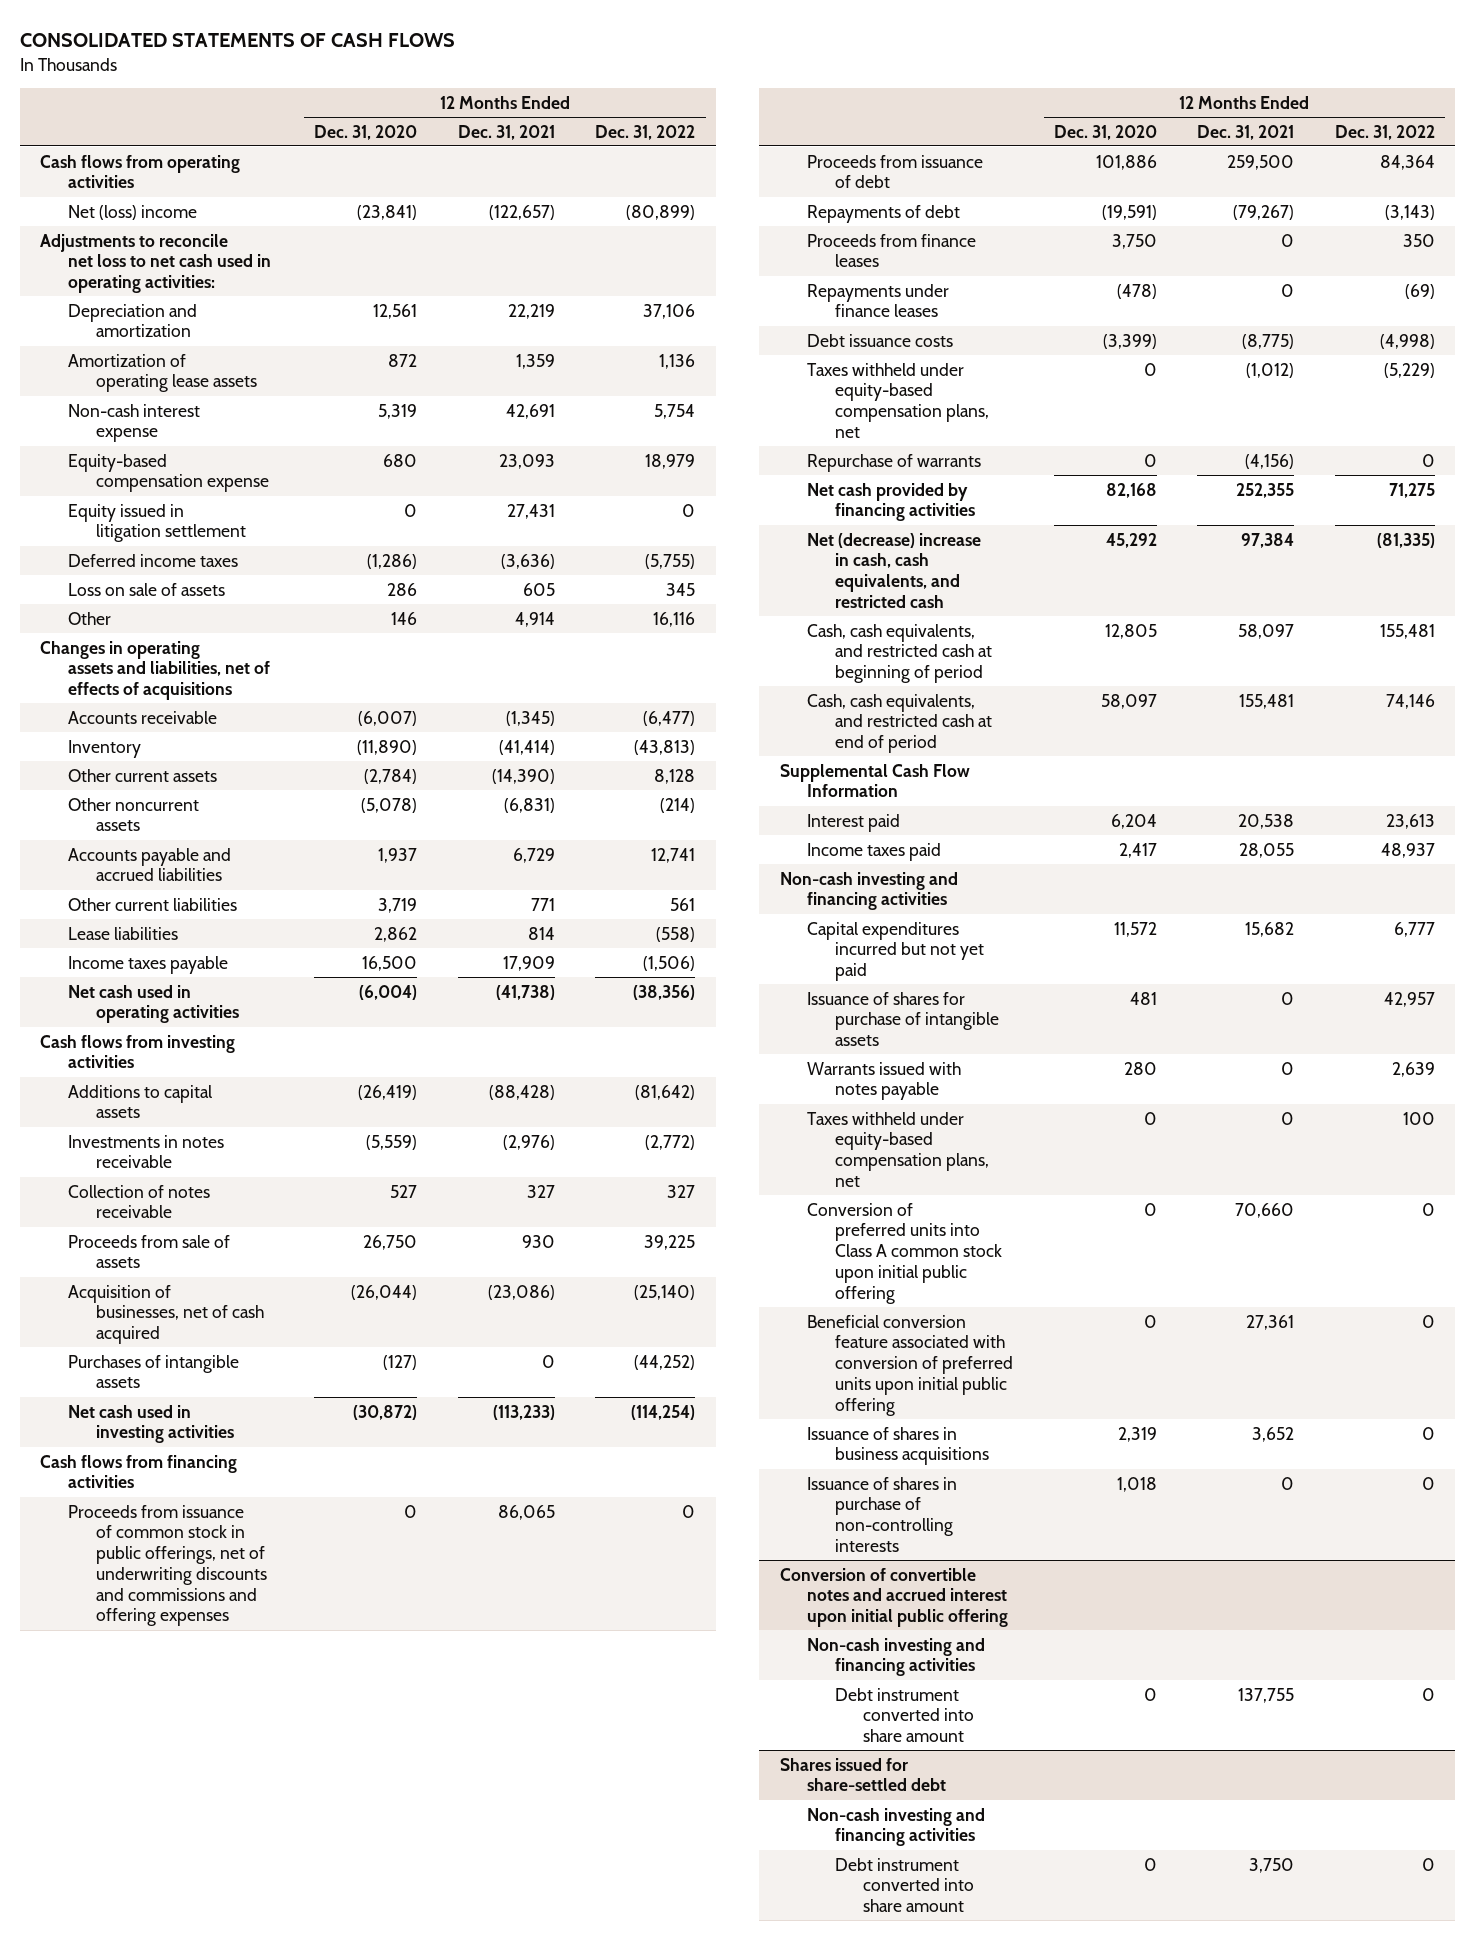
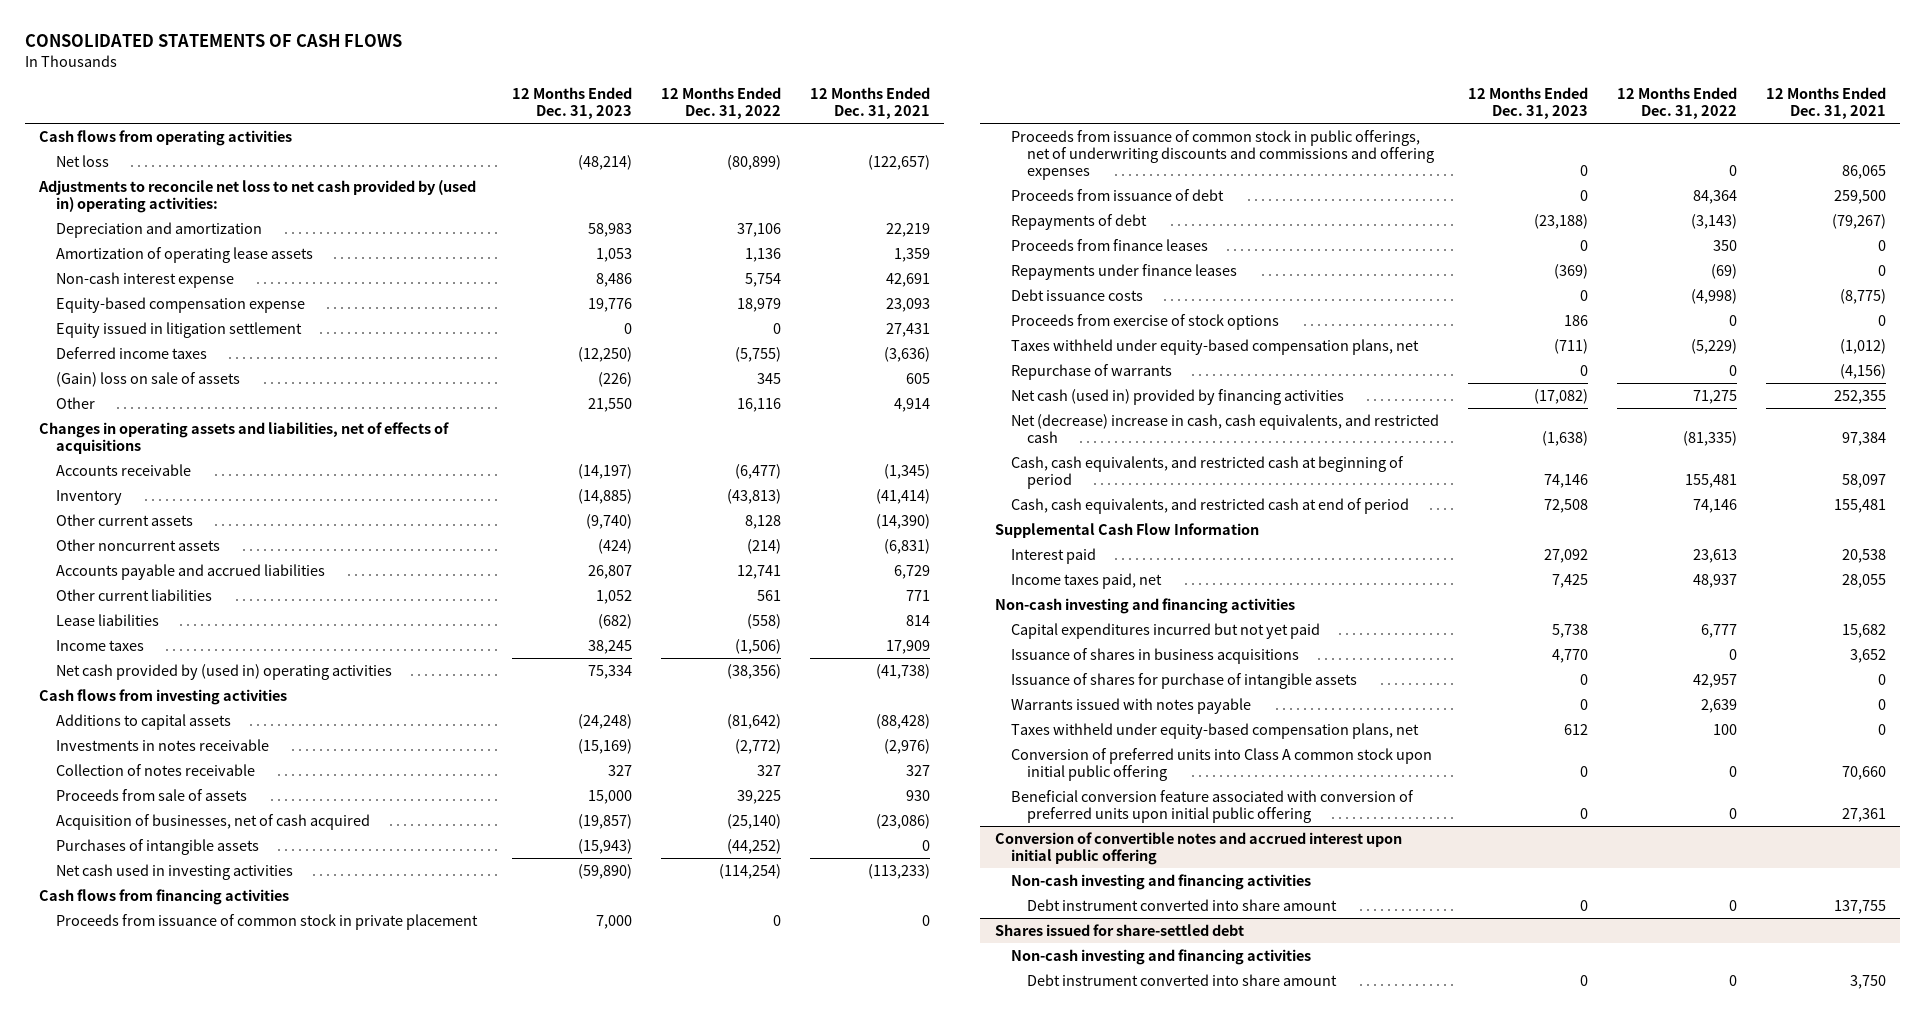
[314,124,418,140] Dec. 31, 2020 -> none
none -> [512,87,633,120] 12 Months Ended Dec. 31, 2023
[68,204,198,220] Net (loss) income -> [55,154,109,167] Net loss
[40,233,272,294] Adjustments to reconcile net loss to net cash used in operating activities: -> [38,179,477,213] Adjustments to reconcile net loss to net cash provided by (used in) operating activities:
[68,582,226,596] Loss on sale of assets -> [55,371,240,387] (Gain) loss on sale of assets
[68,955,229,974] Income taxes payable -> [55,639,144,651] Income taxes
[68,984,239,1024] Net cash used in operating activities -> [55,663,392,680] Net cash provided by (used in) operating activities
none -> [55,913,478,930] Proceeds from issuance of common stock in private placement
none -> [1011,313,1280,330] Proceeds from exercise of stock options
[807,482,976,522] Net cash provided by financing activities -> [1011,388,1345,405] Net cash (used in) provided by financing activities
[807,842,942,861] Income taxes paid -> [1011,572,1163,589] Income taxes paid, net
[807,1426,990,1466] Issuance of shares in business acquisitions -> [1011,647,1300,664] Issuance of shares in business acquisitions
[807,1476,958,1552] Issuance of shares in purchase of non-controlling interests -> none

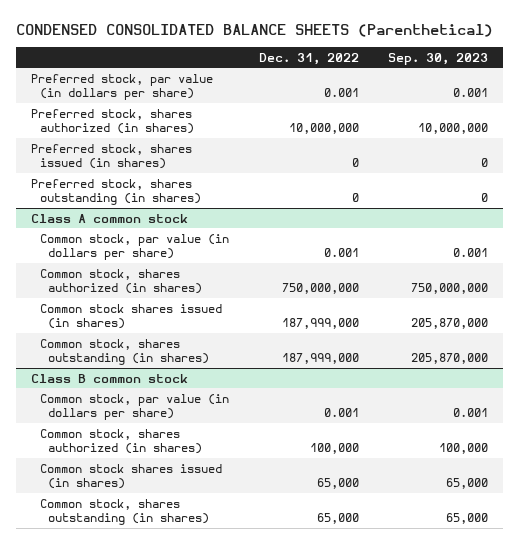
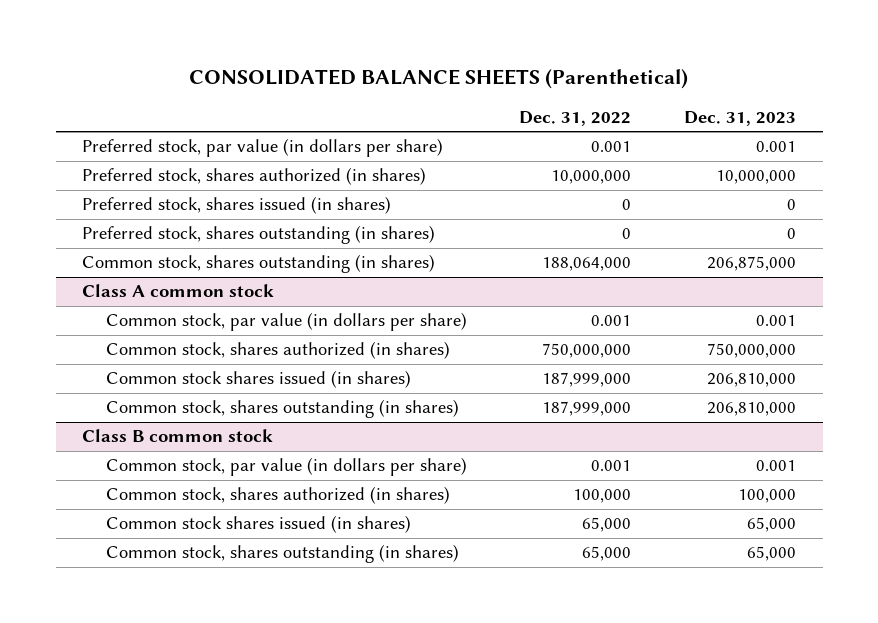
[16,24,494,38] CONDENSED CONSOLIDATED BALANCE SHEETS (Parenthetical) -> [189,69,689,90] CONSOLIDATED BALANCE SHEETS (Parenthetical)
[388,52,489,65] Sep. 30, 2023 -> none
none -> [684,111,797,127] Dec. 31, 2023
none -> [82,254,436,274] Common stock, shares outstanding (in shares)

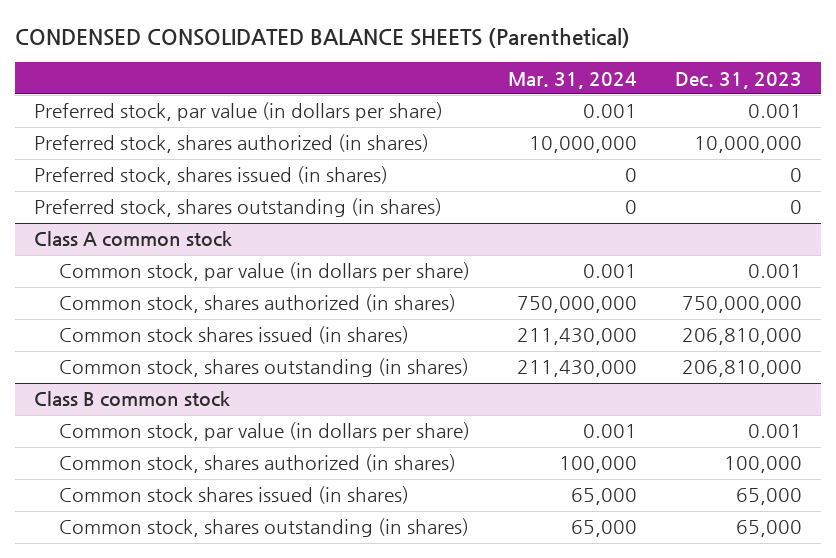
[189,69,689,90] CONSOLIDATED BALANCE SHEETS (Parenthetical) -> [15,27,631,48] CONDENSED CONSOLIDATED BALANCE SHEETS (Parenthetical)
[519,111,632,127] Dec. 31, 2022 -> none
none -> [507,71,637,89] Mar. 31, 2024
[82,254,436,274] Common stock, shares outstanding (in shares) -> none

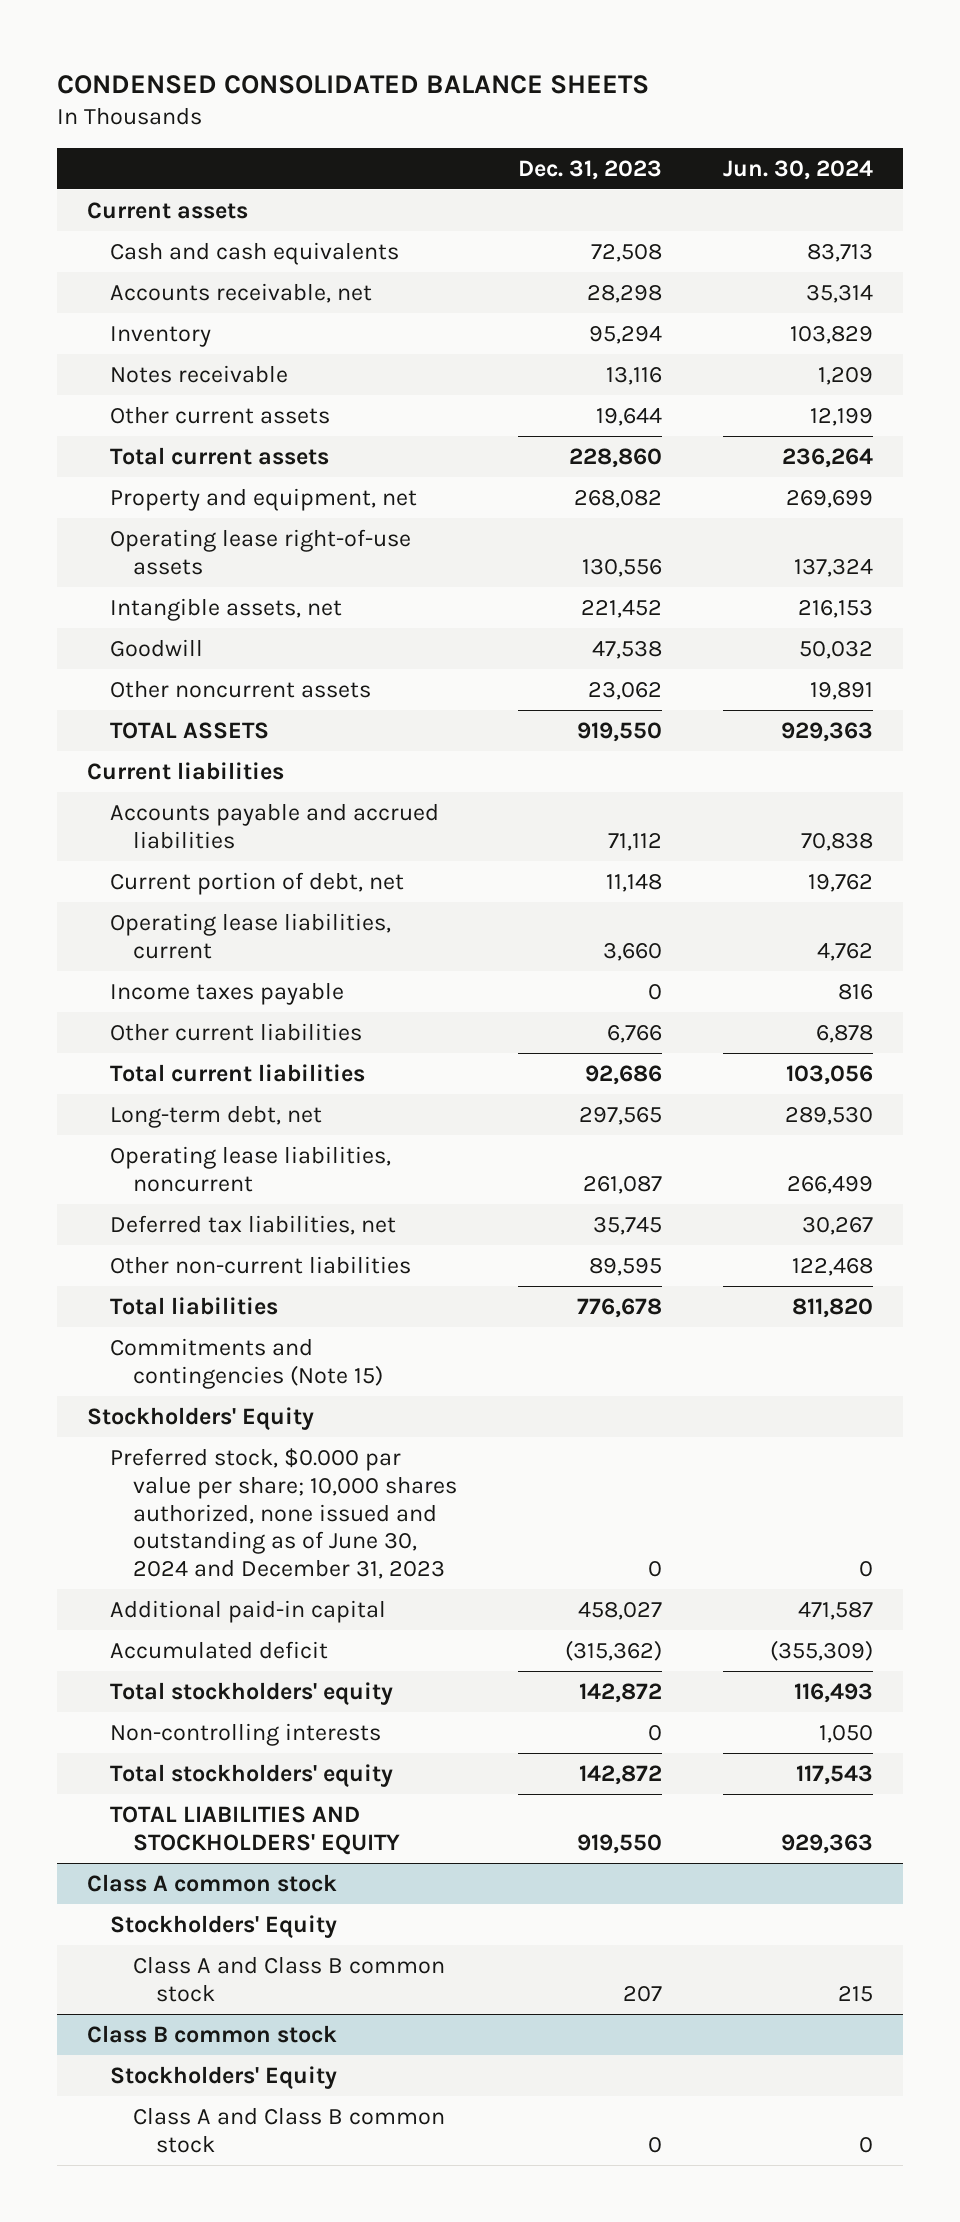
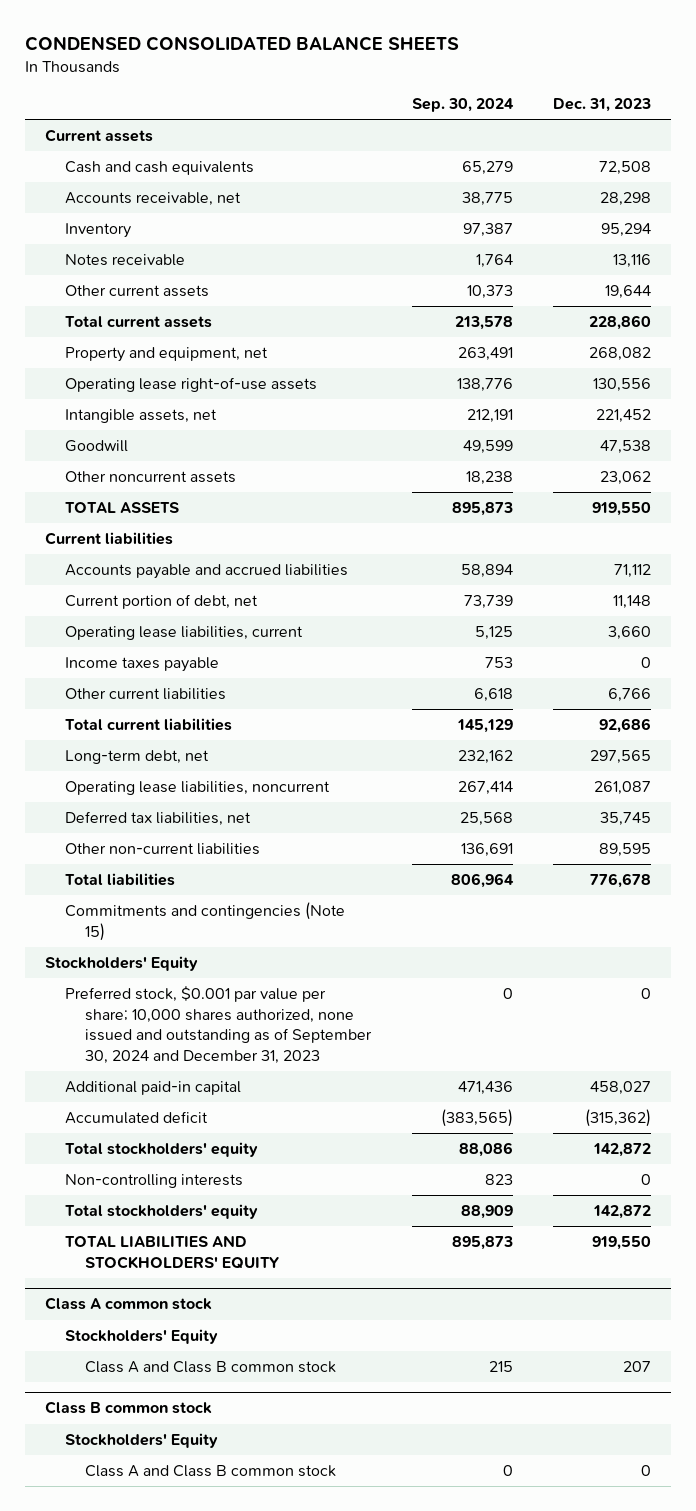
[722,159,873,180] Jun. 30, 2024 -> none
none -> [411,98,514,113] Sep. 30, 2024
[110,1447,457,1580] Preferred stock, $0.000 par value per share; 10,000 shares authorized, none issued and outstanding as of June 30, 2024 and December 31, 2023 -> [65,986,373,1064] Preferred stock, $0.001 par value per share; 10,000 shares authorized, none issued and outstanding as of September 30, 2024 and December 31, 2023

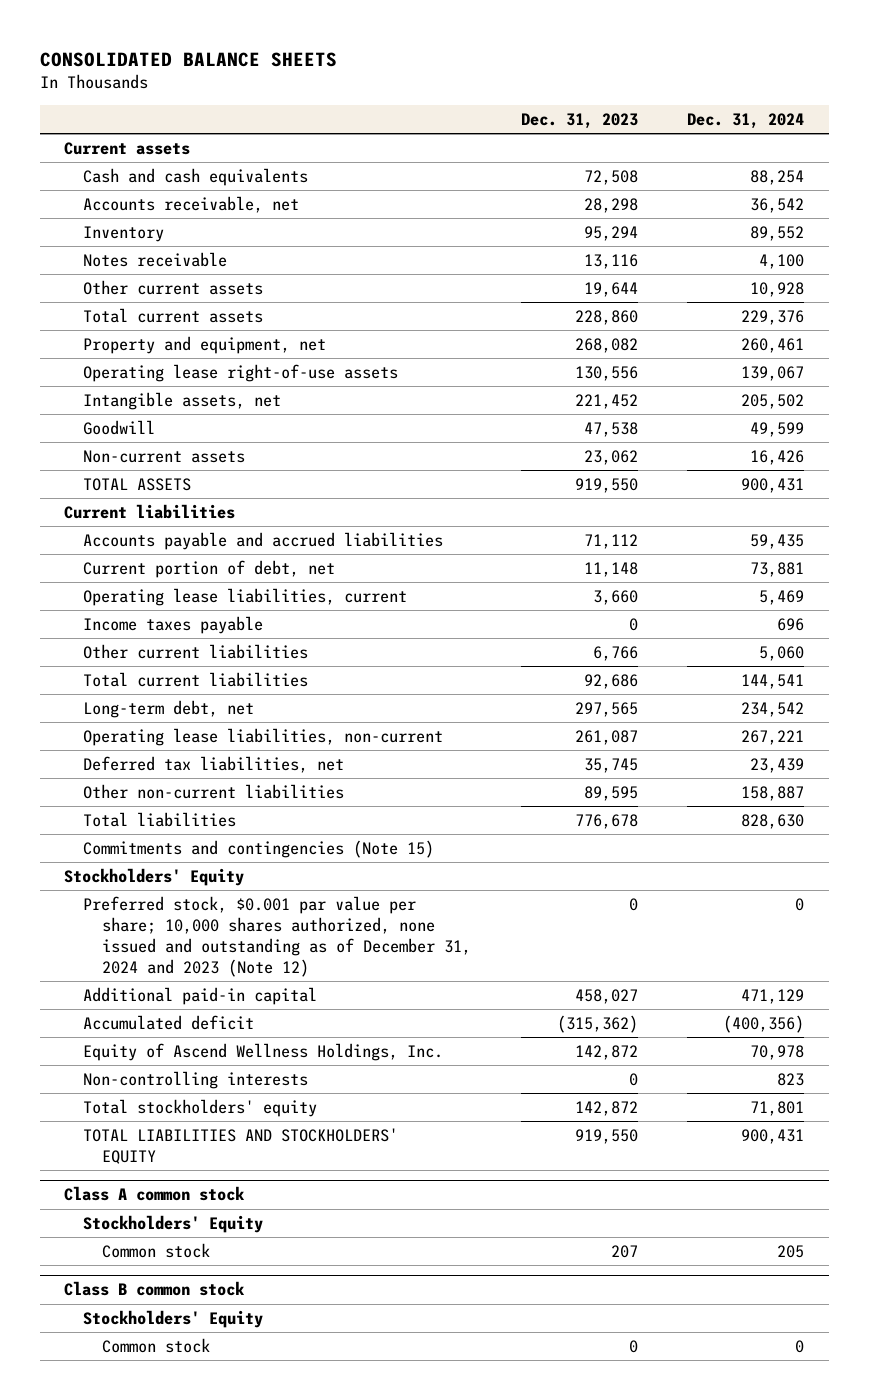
[25,36,460,52] CONDENSED CONSOLIDATED BALANCE SHEETS -> [39,51,337,67] CONSOLIDATED BALANCE SHEETS
[411,98,514,113] Sep. 30, 2024 -> none
none -> [687,112,805,129] Dec. 31, 2024
[65,471,237,484] Other noncurrent assets -> [83,449,246,463] Non-current assets
[65,781,331,796] Operating lease liabilities, noncurrent -> [83,727,444,746] Operating lease liabilities, non-current
[65,986,373,1064] Preferred stock, $0.001 par value per share; 10,000 shares authorized, none issued and outstanding as of September 30, 2024 and December 31, 2023 -> [83,895,472,977] Preferred stock, $0.001 par value per share; 10,000 shares authorized, none issued and outstanding as of December 31, 2024 and 2023 (Note 12)
[65,1142,259,1158] Total stockholders' equity -> [83,1042,444,1061] Equity of Ascend Wellness Holdings, Inc.
[85,1361,337,1374] Class A and Class B common stock -> [102,1242,211,1258] Common stock
[85,1465,337,1478] Class A and Class B common stock -> [102,1337,211,1353] Common stock

